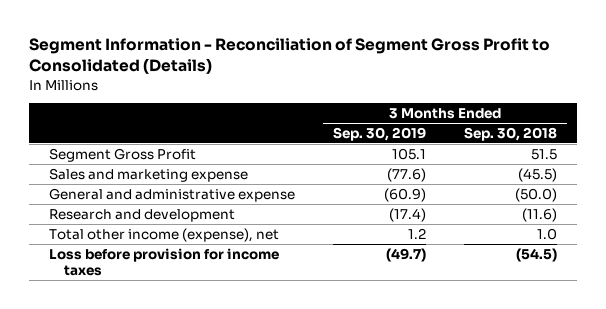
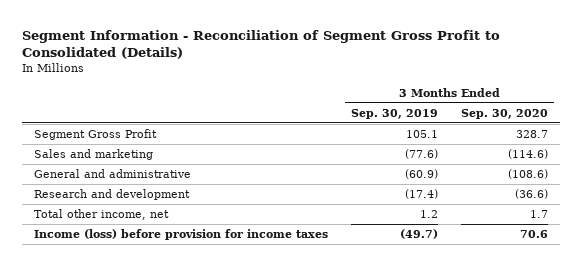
[464,126,558,141] Sep. 30, 2018 -> none
none -> [461,108,549,119] Sep. 30, 2020
[48,167,248,182] Sales and marketing expense -> [33,148,153,160] Sales and marketing
[48,187,295,202] General and administrative expense -> [33,168,191,178] General and administrative
[48,227,279,242] Total other income (expense), net -> [33,208,169,220] Total other income, net
[48,247,279,276] Loss before provision for income taxes -> [33,228,328,240] Income (loss) before provision for income taxes

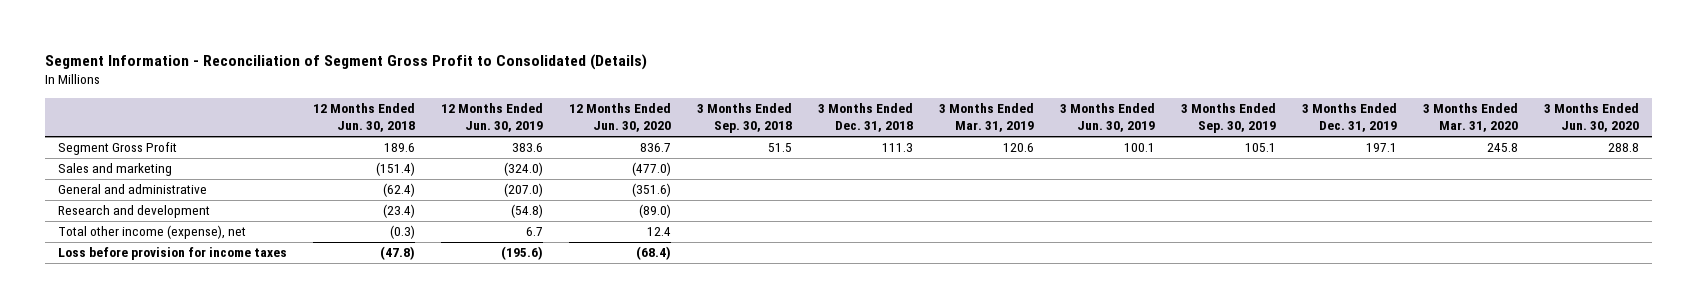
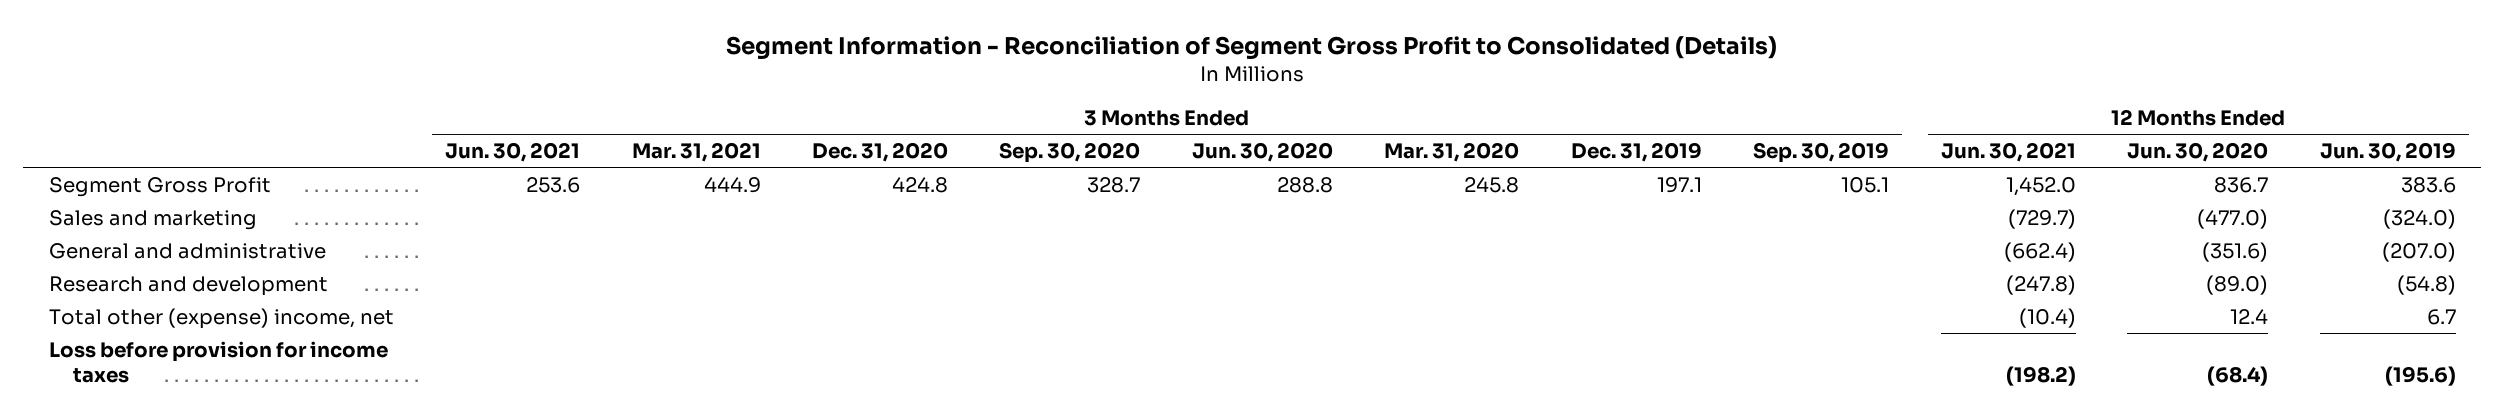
[313,103,416,133] 12 Months Ended Jun. 30, 2018 -> none
[696,103,792,134] 3 Months Ended Sep. 30, 2018 -> none
[817,103,913,133] 3 Months Ended Dec. 31, 2018 -> none
[938,103,1034,133] 3 Months Ended Mar. 31, 2019 -> none
[1059,103,1155,133] 3 Months Ended Jun. 30, 2019 -> none
none -> [445,142,581,163] Jun. 30, 2021
none -> [631,142,761,163] Mar. 31, 2021
none -> [811,142,948,163] Dec. 31, 2020
none -> [999,142,1141,164] Sep. 30, 2020
none -> [1940,142,2076,163] Jun. 30, 2021
[58,225,247,240] Total other income (expense), net -> [48,307,394,329] Total other (expense) income, net

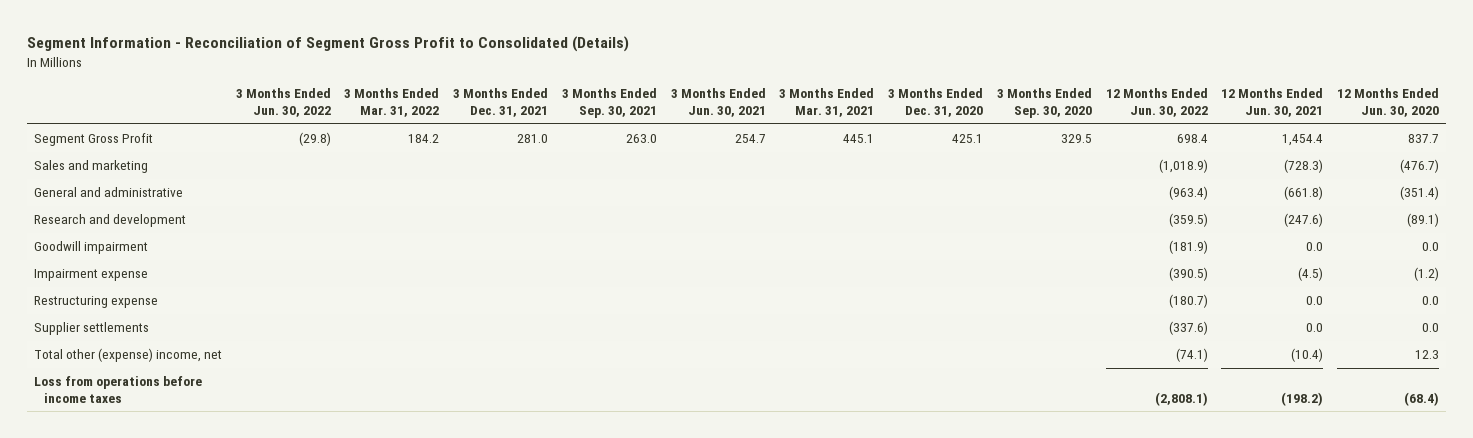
[1191,142,1333,163] Jun. 30, 2020 -> none
[1384,142,1520,163] Mar. 31, 2020 -> none
[1570,142,1702,163] Dec. 31, 2019 -> none
[1753,142,1890,164] Sep. 30, 2019 -> none
[2319,142,2456,163] Jun. 30, 2019 -> none
none -> [235,88,331,118] 3 Months Ended Jun. 30, 2022
none -> [344,88,440,118] 3 Months Ended Mar. 31, 2022
none -> [453,88,549,118] 3 Months Ended Dec. 31, 2021
none -> [561,88,657,119] 3 Months Ended Sep. 30, 2021
none -> [1105,88,1208,118] 12 Months Ended Jun. 30, 2022
[526,176,581,193] 253.6 -> [734,134,766,144] 254.7
[703,176,761,193] 444.9 -> [843,134,875,144] 445.1
[891,176,948,193] 424.8 -> [952,134,984,144] 425.1
[1087,176,1141,193] 328.7 -> [1060,134,1092,144] 329.5
[2005,176,2076,196] 1,452.0 -> [1282,134,1324,147] 1,454.4
[2214,176,2269,193] 836.7 -> [1407,134,1439,144] 837.7
[2007,208,2076,229] (729.7) -> [1284,159,1324,174] (728.3)
[2197,208,2269,229] (477.0) -> [1399,159,1439,174] (476.7)
[2003,241,2076,262] (662.4) -> [1284,186,1324,201] (661.8)
[2202,241,2269,262] (351.6) -> [1399,186,1439,201] (351.4)
[2005,274,2076,295] (247.8) -> [1284,213,1324,228] (247.6)
[2206,274,2269,295] (89.0) -> [1406,213,1439,228] (89.1)
none -> [33,241,148,255] Goodwill impairment
none -> [33,269,148,282] Impairment expense
none -> [33,296,158,309] Restructuring expense
none -> [33,322,149,336] Supplier settlements
[2230,308,2269,324] 12.4 -> [1414,350,1439,360] 12.3
[48,340,388,383] Loss before provision for income taxes -> [33,376,202,403] Loss from operations before income taxes

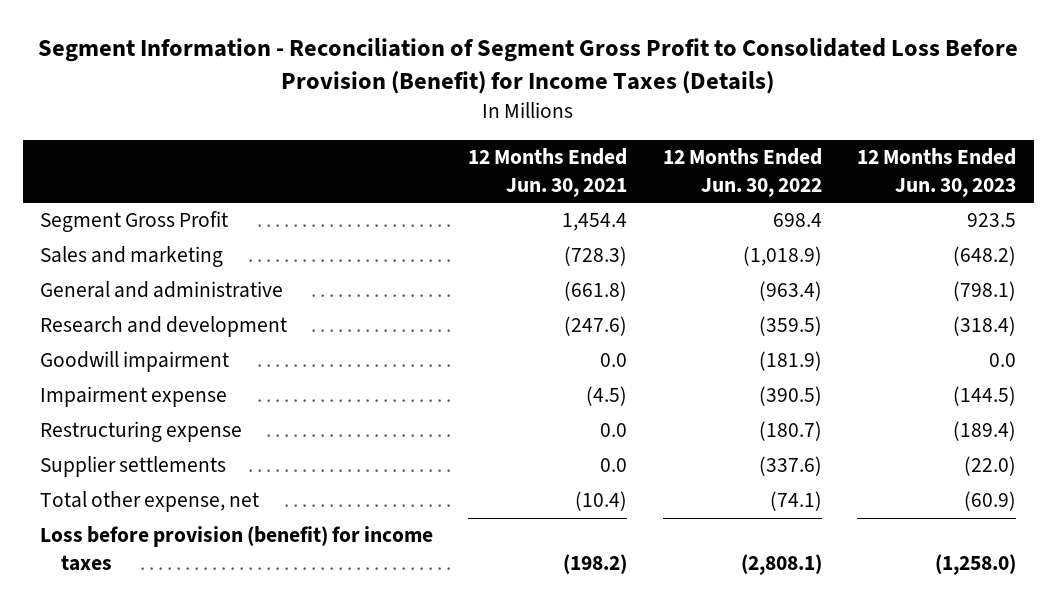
[27,36,630,53] Segment Information - Reconciliation of Segment Gross Profit to Consolidated (Details) -> [38,37,1019,95] Segment Information - Reconciliation of Segment Gross Profit to Consolidated Loss Before Provision (Benefit) for Income Taxes (Details)
[235,88,331,118] 3 Months Ended Jun. 30, 2022 -> none
[344,88,440,118] 3 Months Ended Mar. 31, 2022 -> none
[453,88,549,118] 3 Months Ended Dec. 31, 2021 -> none
[561,88,657,119] 3 Months Ended Sep. 30, 2021 -> none
[670,88,766,118] 3 Months Ended Jun. 30, 2021 -> none
[779,88,875,118] 3 Months Ended Mar. 31, 2021 -> none
[888,88,984,118] 3 Months Ended Dec. 31, 2020 -> none
[996,88,1092,119] 3 Months Ended Sep. 30, 2020 -> none
[1336,88,1439,118] 12 Months Ended Jun. 30, 2020 -> none
none -> [856,148,1016,197] 12 Months Ended Jun. 30, 2023
[33,348,222,363] Total other (expense) income, net -> [40,491,260,513] Total other expense, net
[33,376,202,403] Loss from operations before income taxes -> [40,526,434,572] Loss before provision (benefit) for income taxes

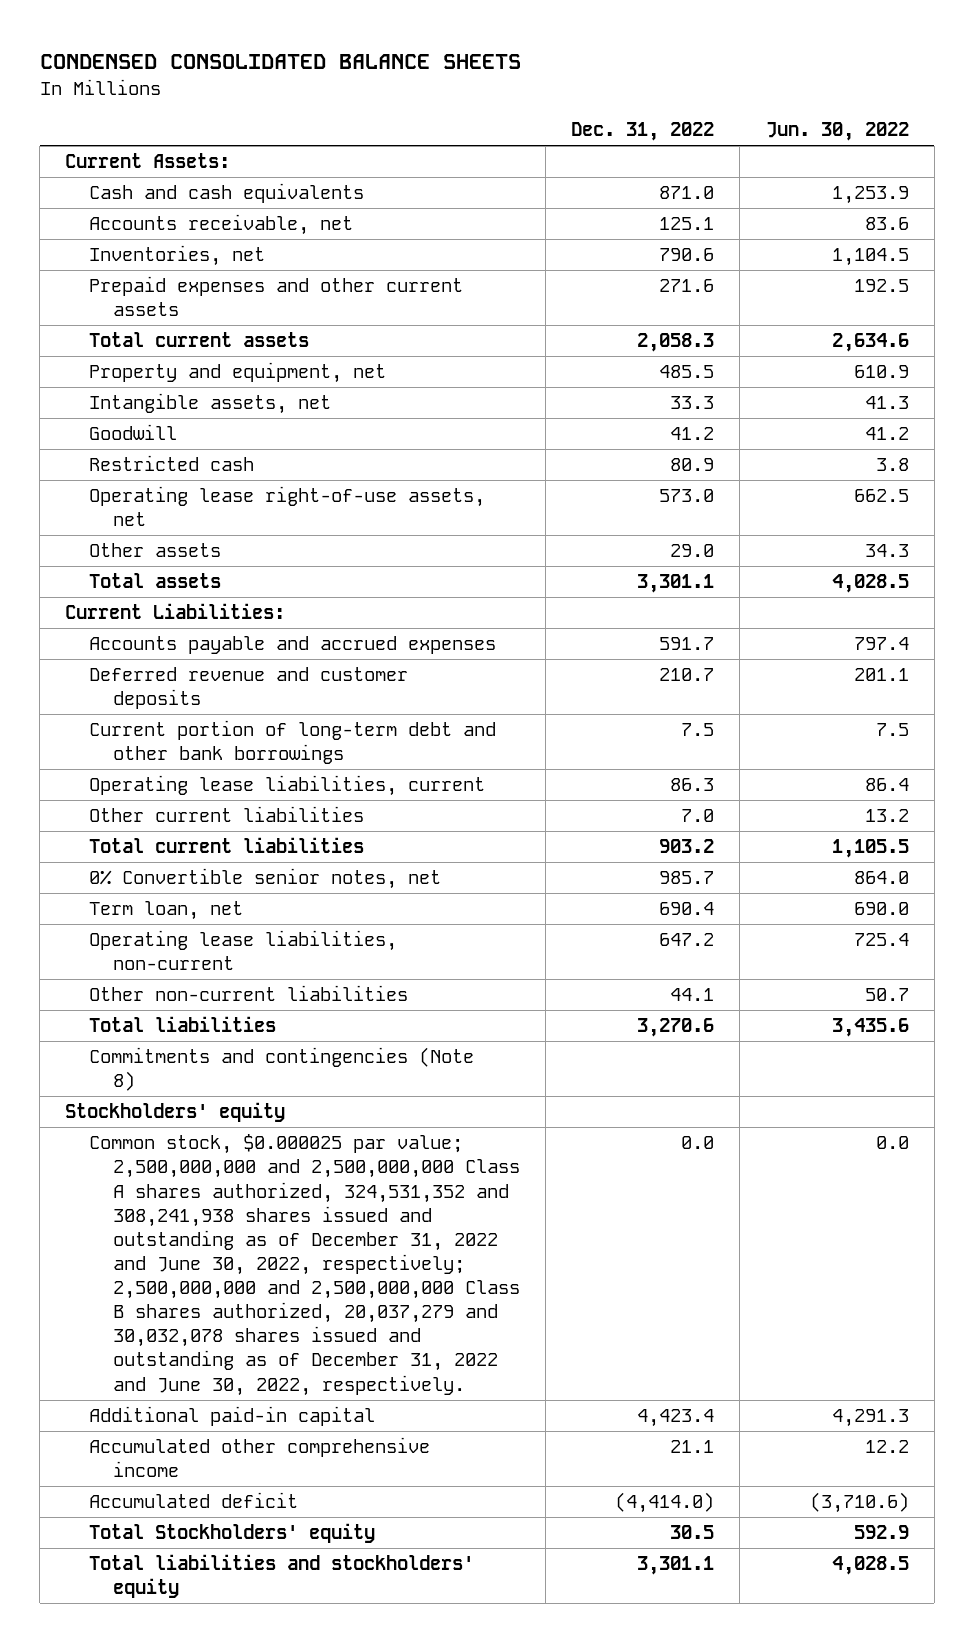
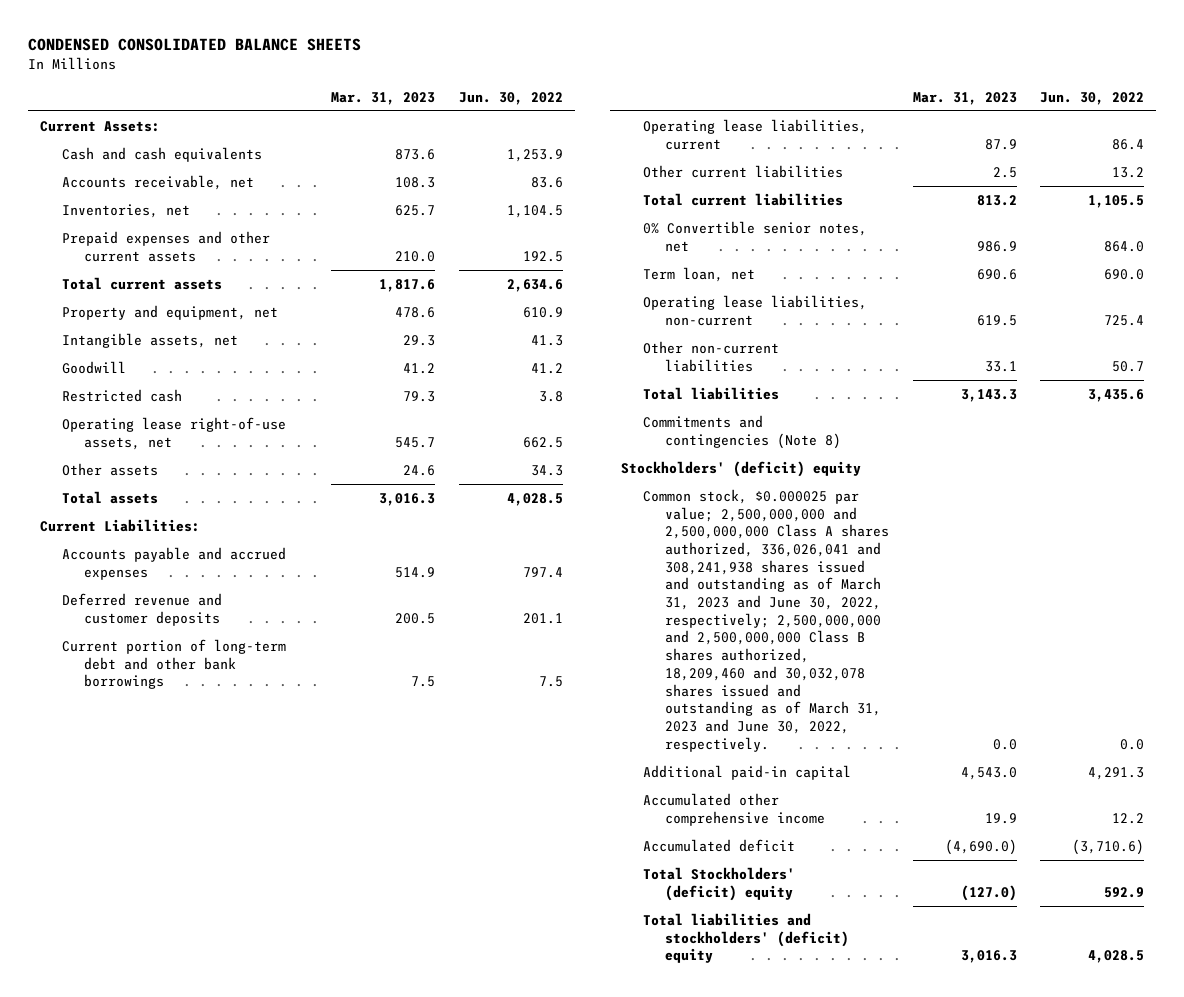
[571,122,715,142] Dec. 31, 2022 -> none
none -> [331,91,436,105] Mar. 31, 2023
[65,1102,286,1123] Stockholders' equity -> [621,460,862,477] Stockholders' (deficit) equity
[88,1134,520,1396] Common stock, $0.000025 par value; 2,500,000,000 and 2,500,000,000 Class A shares authorized, 324,531,352 and 308,241,938 shares issued and outstanding as of December 31, 2022 and June 30, 2022, respectively; 2,500,000,000 and 2,500,000,000 Class B shares authorized, 20,037,279 and 30,032,078 shares issued and outstanding as of December 31, 2022 and June 30, 2022, respectively. -> [643,488,890,752] Common stock, $0.000025 par value; 2,500,000,000 and 2,500,000,000 Class A shares authorized, 336,026,041 and 308,241,938 shares issued and outstanding as of March 31, 2023 and June 30, 2022, respectively; 2,500,000,000 and 2,500,000,000 Class B shares authorized, 18,209,460 and 30,032,078 shares issued and outstanding as of March 31, 2023 and June 30, 2022, respectively.
[88,1523,375,1544] Total Stockholders' equity -> [643,866,796,901] Total Stockholders' (deficit) equity
[88,1554,474,1599] Total liabilities and stockholders' equity -> [643,912,850,964] Total liabilities and stockholders' (deficit) equity

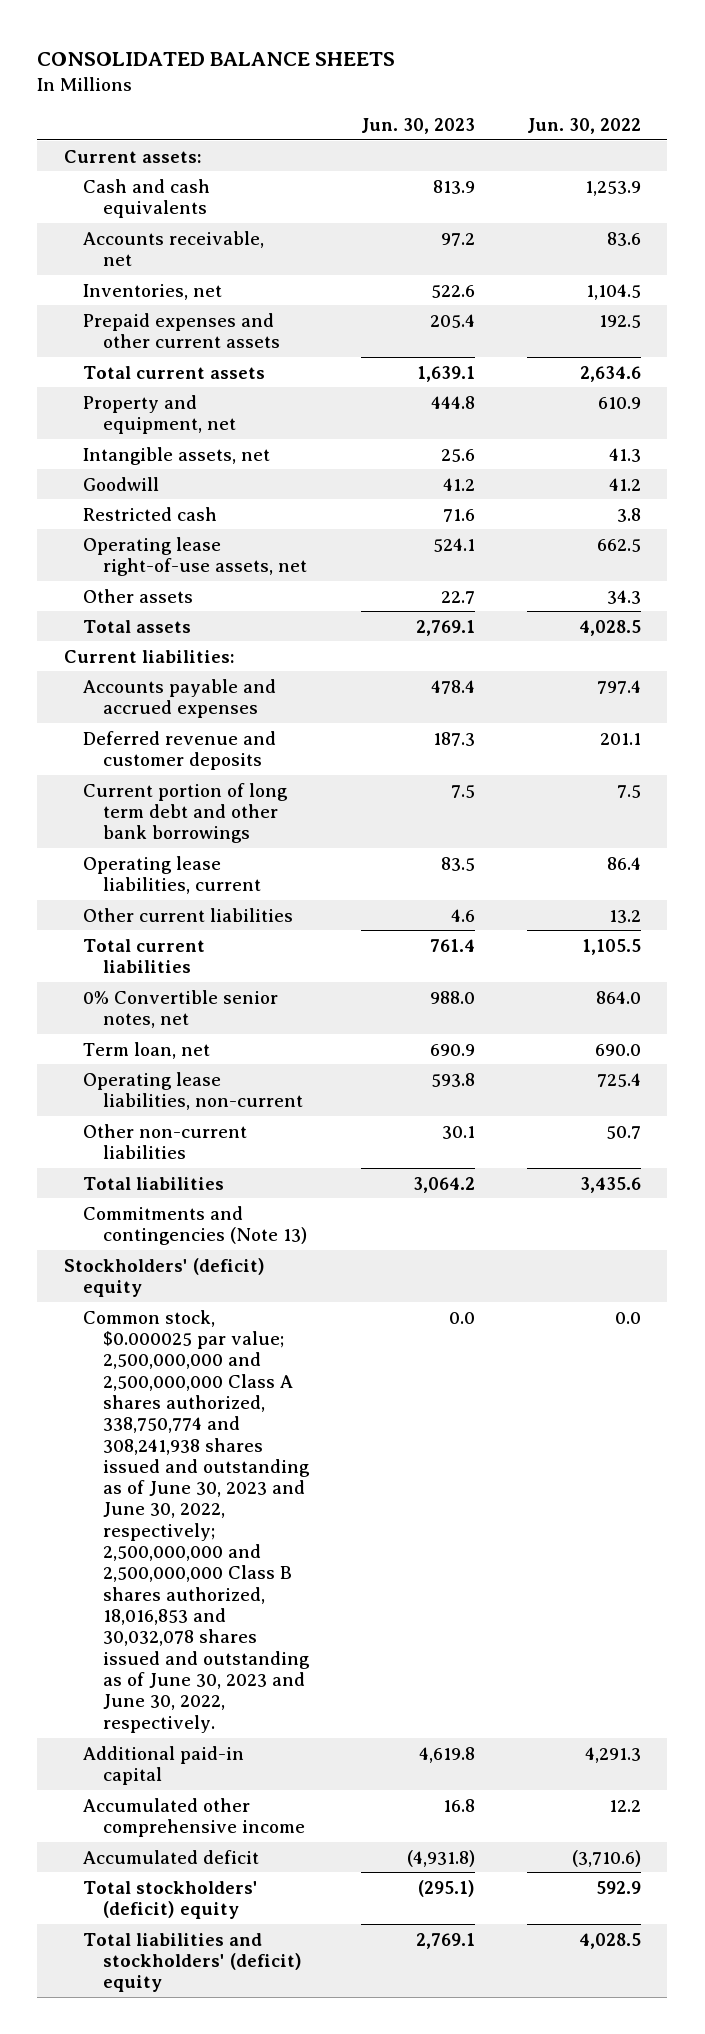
[28,37,362,51] CONDENSED CONSOLIDATED BALANCE SHEETS -> [37,51,396,66] CONSOLIDATED BALANCE SHEETS
[331,91,436,105] Mar. 31, 2023 -> none
none -> [360,117,475,134] Jun. 30, 2023
[39,120,160,132] Current Assets: -> [63,149,202,163] Current assets:
[39,518,200,532] Current Liabilities: -> [63,649,235,663] Current liabilities:
[61,638,286,690] Current portion of long-term debt and other bank borrowings -> [83,782,289,844] Current portion of long term debt and other bank borrowings
[643,414,842,449] Commitments and contingencies (Note 8) -> [83,1205,307,1245] Commitments and contingencies (Note 13)
[643,488,890,752] Common stock, $0.000025 par value; 2,500,000,000 and 2,500,000,000 Class A shares authorized, 336,026,041 and 308,241,938 shares issued and outstanding as of March 31, 2023 and June 30, 2022, respectively; 2,500,000,000 and 2,500,000,000 Class B shares authorized, 18,209,460 and 30,032,078 shares issued and outstanding as of March 31, 2023 and June 30, 2022, respectively. -> [83,1309,310,1733] Common stock, $0.000025 par value; 2,500,000,000 and 2,500,000,000 Class A shares authorized, 338,750,774 and 308,241,938 shares issued and outstanding as of June 30, 2023 and June 30, 2022, respectively; 2,500,000,000 and 2,500,000,000 Class B shares authorized, 18,016,853 and 30,032,078 shares issued and outstanding as of June 30, 2023 and June 30, 2022, respectively.
[643,866,796,901] Total Stockholders' (deficit) equity -> [83,1880,259,1919] Total stockholders' (deficit) equity

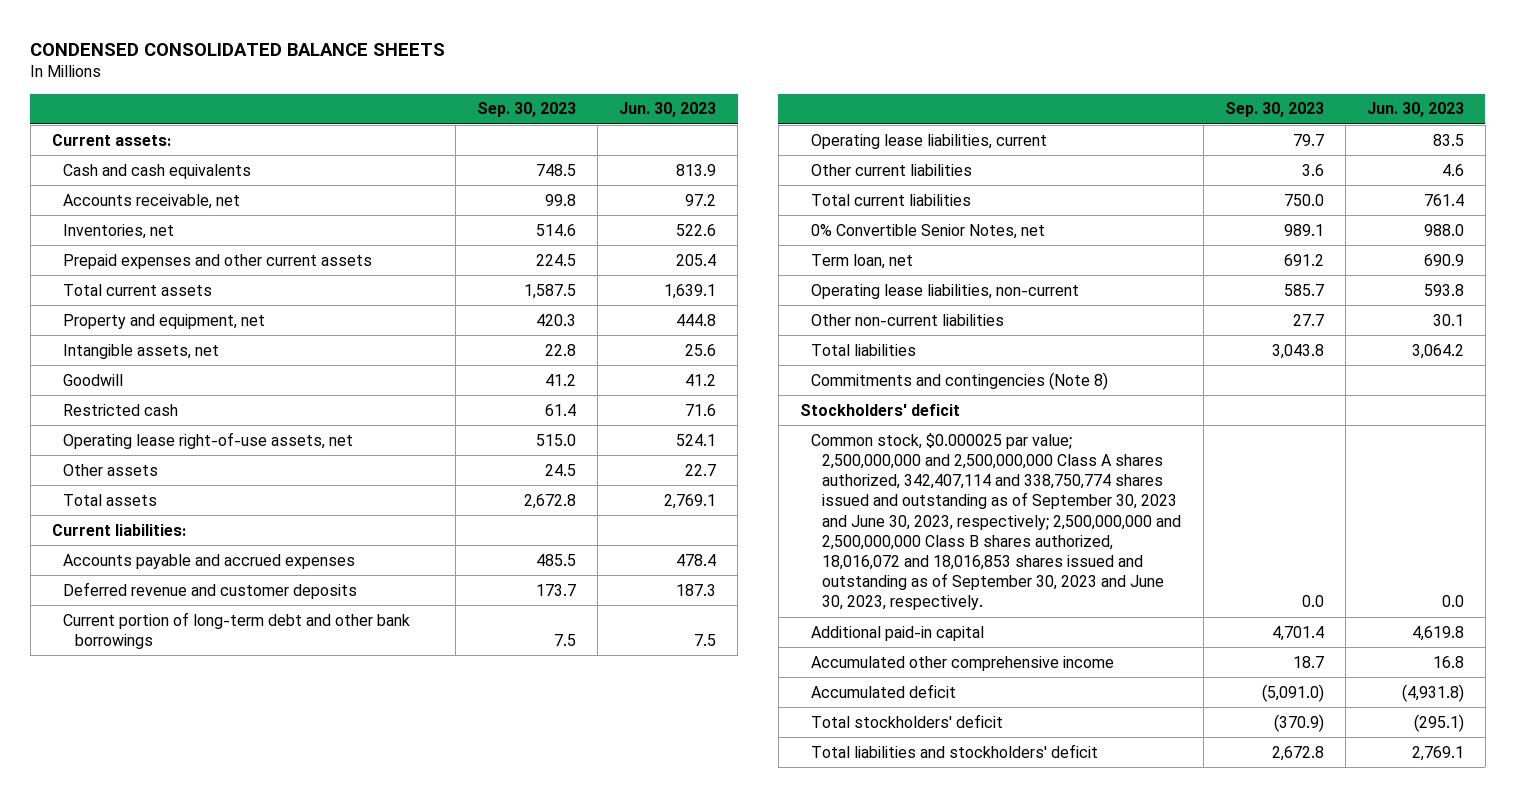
[37,51,396,66] CONSOLIDATED BALANCE SHEETS -> [30,42,446,56] CONDENSED CONSOLIDATED BALANCE SHEETS
[526,117,641,134] Jun. 30, 2022 -> none
none -> [476,102,576,118] Sep. 30, 2023
[83,782,289,844] Current portion of long term debt and other bank borrowings -> [63,611,411,649] Current portion of long-term debt and other bank borrowings
[83,989,279,1028] 0% Convertible senior notes, net -> [811,223,1046,239] 0% Convertible Senior Notes, net
[83,1205,307,1245] Commitments and contingencies (Note 13) -> [811,371,1109,390] Commitments and contingencies (Note 8)
[63,1257,265,1297] Stockholders' (deficit) equity -> [799,403,960,416] Stockholders' deficit
[83,1309,310,1733] Common stock, $0.000025 par value; 2,500,000,000 and 2,500,000,000 Class A shares authorized, 338,750,774 and 308,241,938 shares issued and outstanding as of June 30, 2023 and June 30, 2022, respectively; 2,500,000,000 and 2,500,000,000 Class B shares authorized, 18,016,853 and 30,032,078 shares issued and outstanding as of June 30, 2023 and June 30, 2022, respectively. -> [811,432,1182,611] Common stock, $0.000025 par value; 2,500,000,000 and 2,500,000,000 Class A shares authorized, 342,407,114 and 338,750,774 shares issued and outstanding as of September 30, 2023 and June 30, 2023, respectively; 2,500,000,000 and 2,500,000,000 Class B shares authorized, 18,016,072 and 18,016,853 shares issued and outstanding as of September 30, 2023 and June 30, 2023, respectively.
[83,1880,259,1919] Total stockholders' (deficit) equity -> [811,713,1004,728] Total stockholders' deficit
[83,1932,302,1993] Total liabilities and stockholders' (deficit) equity -> [811,743,1099,758] Total liabilities and stockholders' deficit

